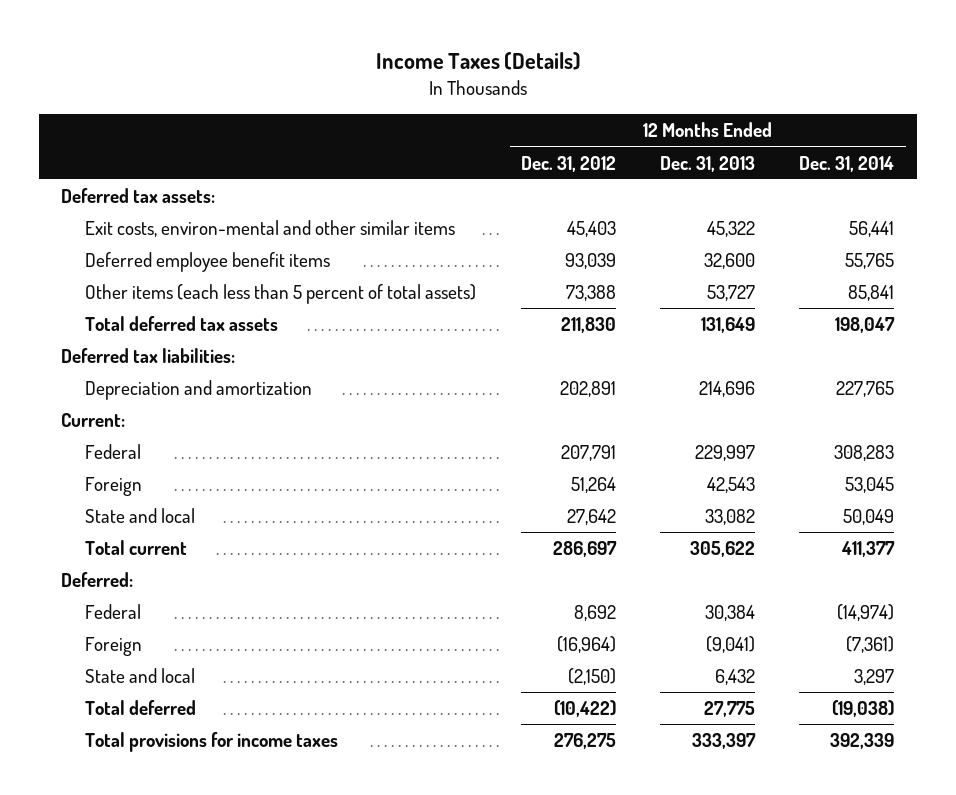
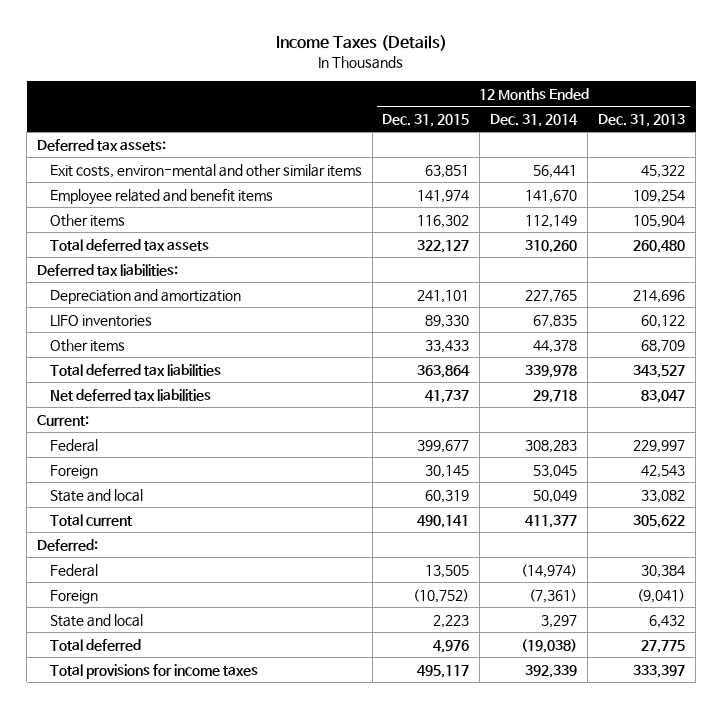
[520,155,616,172] Dec. 31, 2012 -> none
none -> [382,113,470,127] Dec. 31, 2015
[85,252,331,273] Deferred employee benefit items -> [49,187,273,205] Employee related and benefit items
[704,253,756,270] 32,600 -> [633,189,686,203] 109,254
[845,253,895,270] 55,765 -> [525,189,578,203] 141,670
[85,284,477,305] Other items (each less than 5 percent of total assets) -> [49,213,125,227] Other items
[707,285,756,302] 53,727 -> [633,214,686,228] 105,904
[848,285,895,302] 85,841 -> [525,214,578,228] 112,149
[701,317,756,334] 131,649 -> [633,239,686,253] 260,480
[835,317,896,334] 198,047 -> [525,239,578,253] 310,260
none -> [49,314,152,327] LIFO inventories
none -> [49,338,125,352] Other items
none -> [49,363,221,376] Total deferred tax liabilities
none -> [49,388,211,401] Net deferred tax liabilities

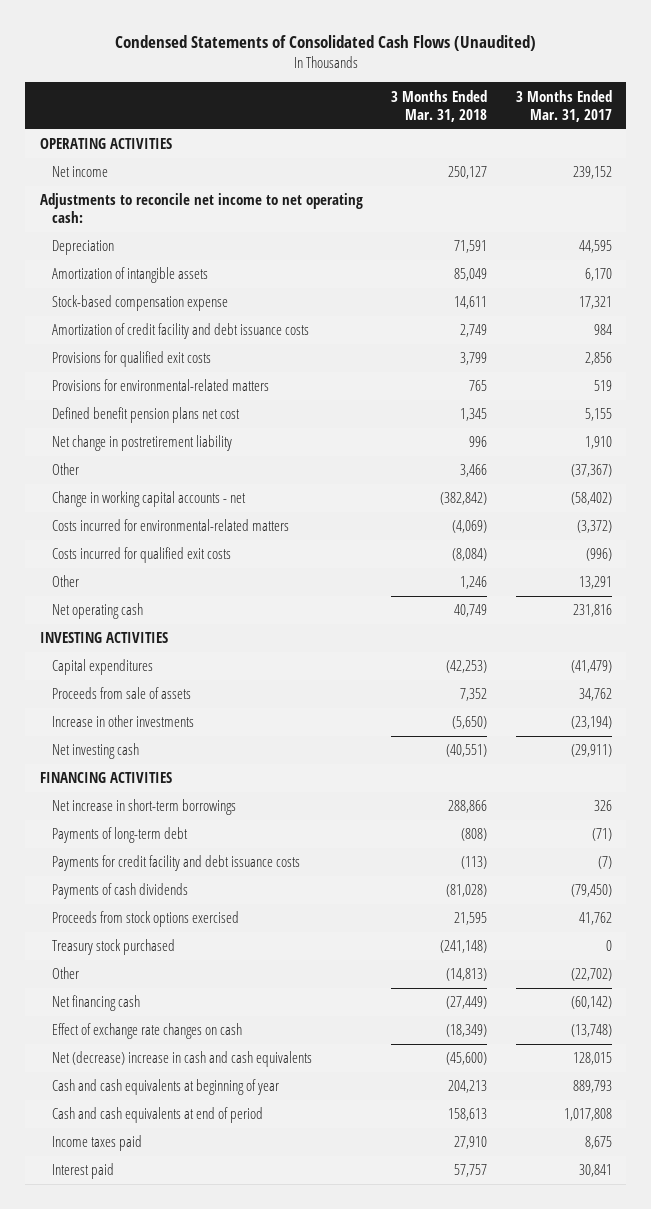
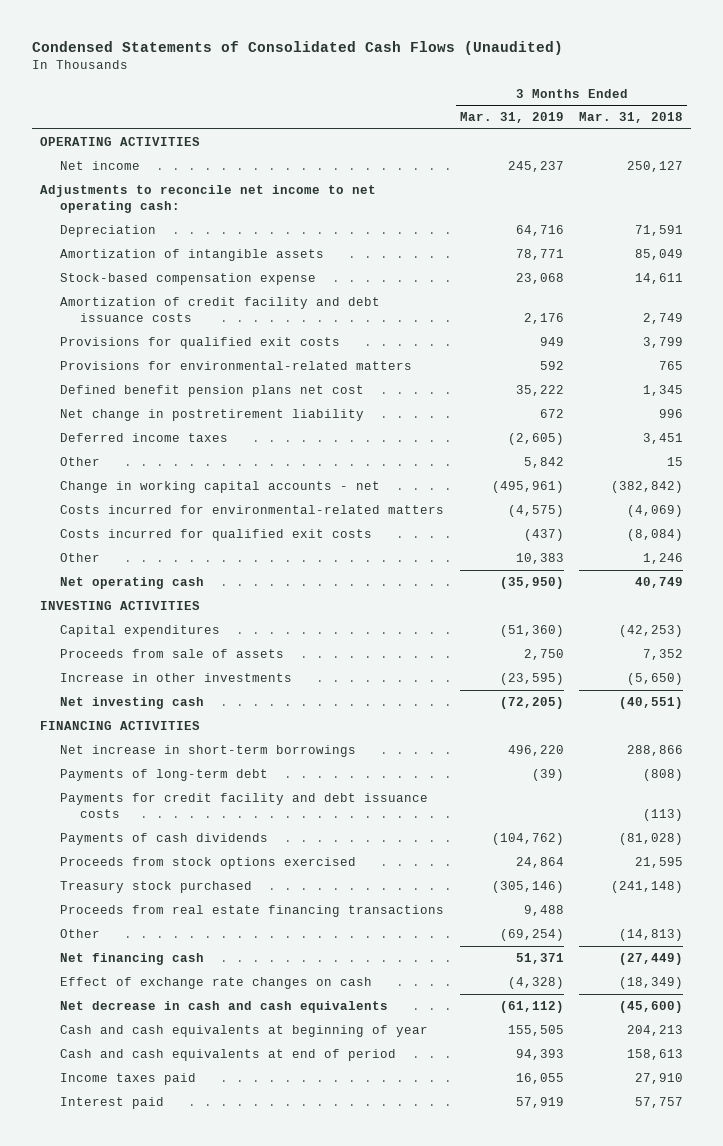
[515,89,612,122] 3 Months Ended Mar. 31, 2017 -> none
none -> [459,112,564,124] Mar. 31, 2019
none -> [59,433,228,443] Deferred income taxes
[460,464,488,478] 3,466 -> [667,457,684,467] 15
none -> [59,905,444,918] Proceeds from real estate financing transactions
[52,1051,313,1068] Net (decrease) increase in cash and cash equivalents -> [59,1001,388,1014] Net decrease in cash and cash equivalents

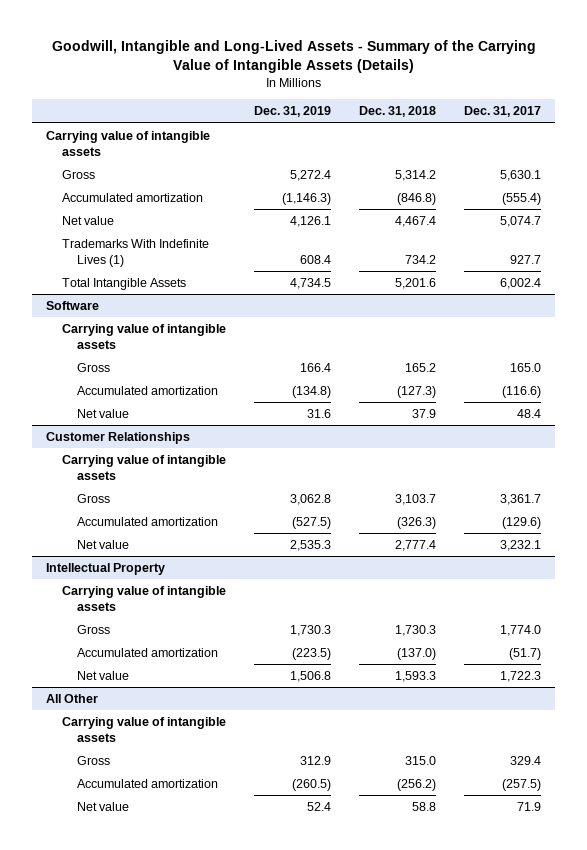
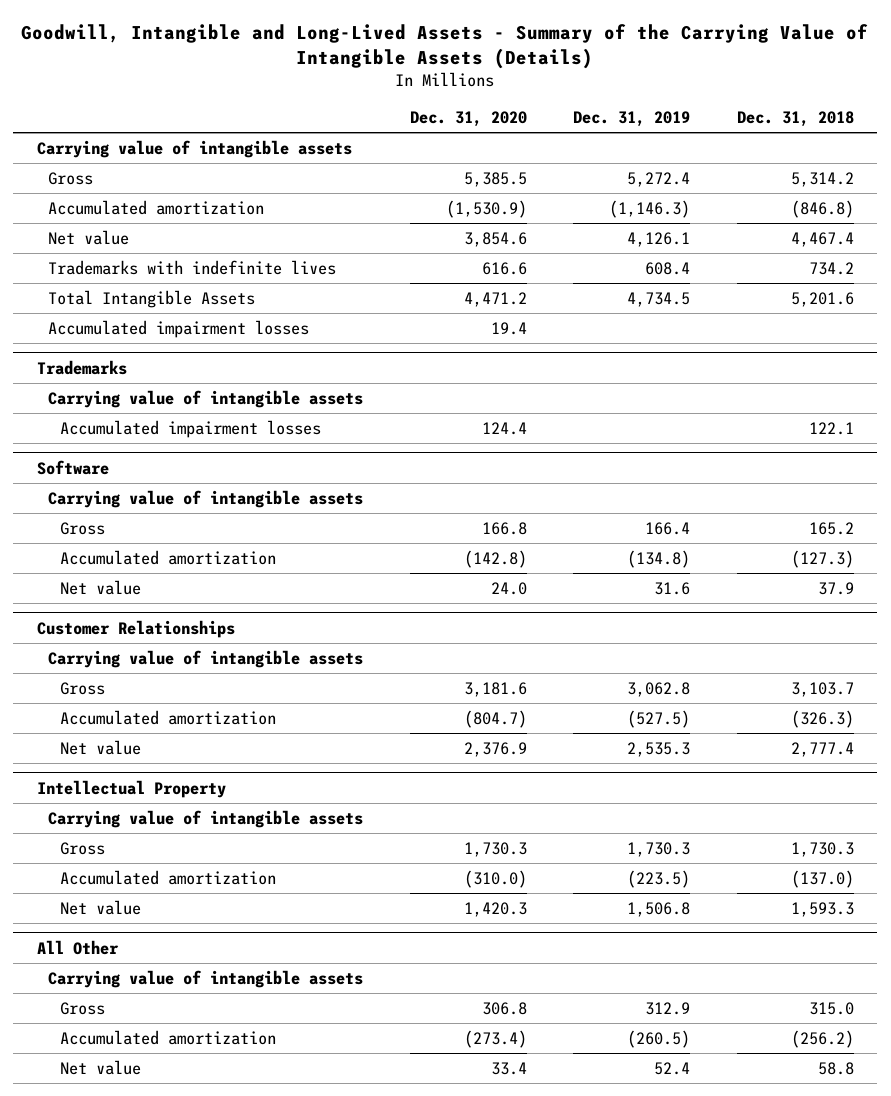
[464,106,542,118] Dec. 31, 2017 -> none
none -> [409,110,527,127] Dec. 31, 2020
[61,238,209,267] Trademarks With Indefinite Lives (1) -> [48,259,337,275] Trademarks with indefinite lives
none -> [48,319,310,338] Accumulated impairment losses
none -> [36,359,127,375] Trademarks
none -> [48,389,364,408] Carrying value of intangible assets
none -> [60,419,322,438] Accumulated impairment losses

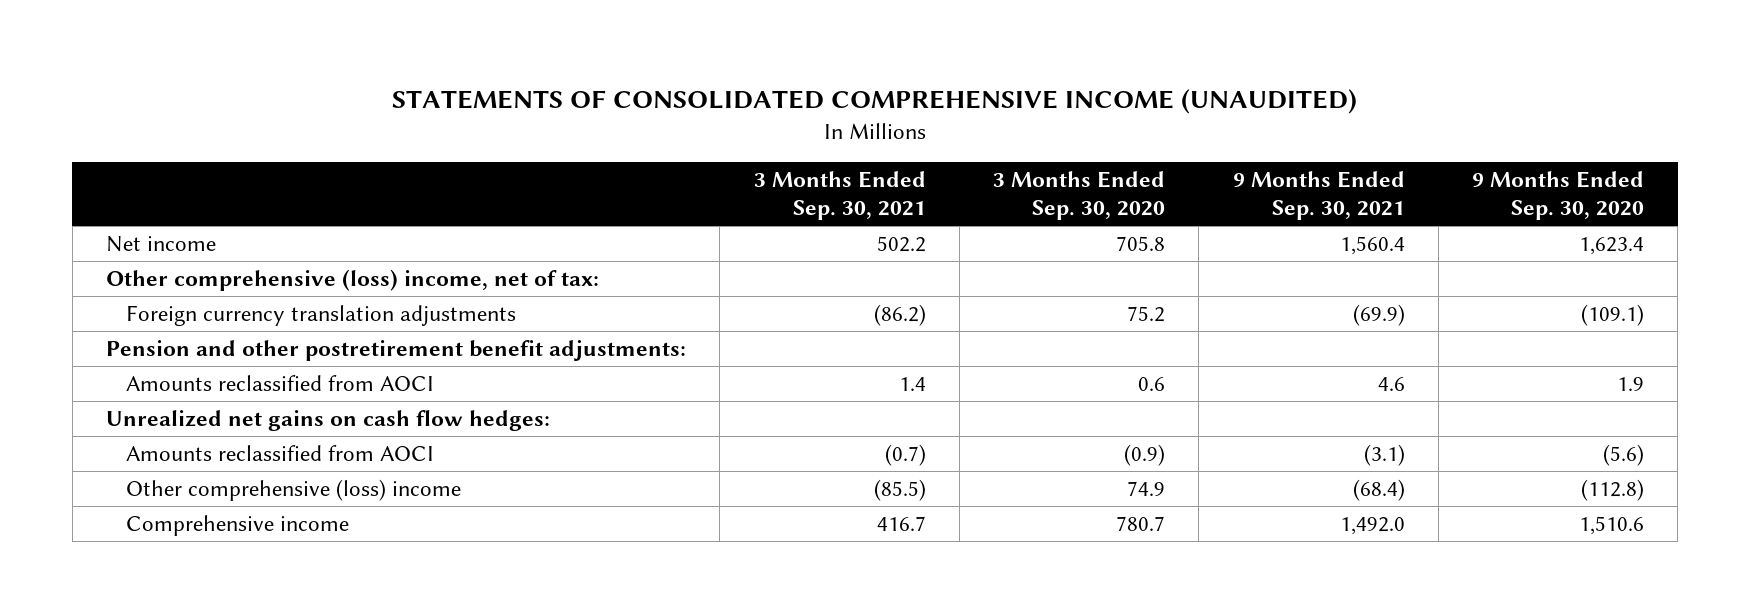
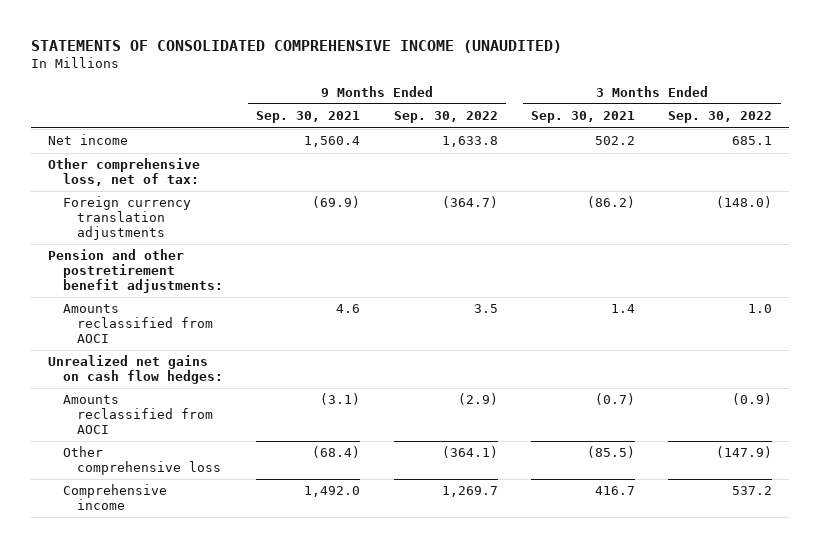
[993,171,1166,221] 3 Months Ended Sep. 30, 2020 -> none
[1472,171,1645,221] 9 Months Ended Sep. 30, 2020 -> none
none -> [393,111,498,124] Sep. 30, 2022
none -> [668,111,773,124] Sep. 30, 2022
[106,268,600,291] Other comprehensive (loss) income, net of tax: -> [48,158,201,187] Other comprehensive loss, net of tax:
[125,478,461,501] Other comprehensive (loss) income -> [62,446,222,476] Other comprehensive loss

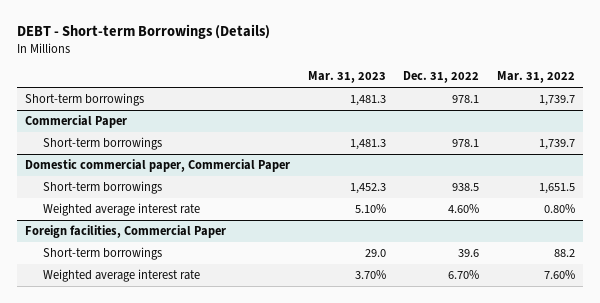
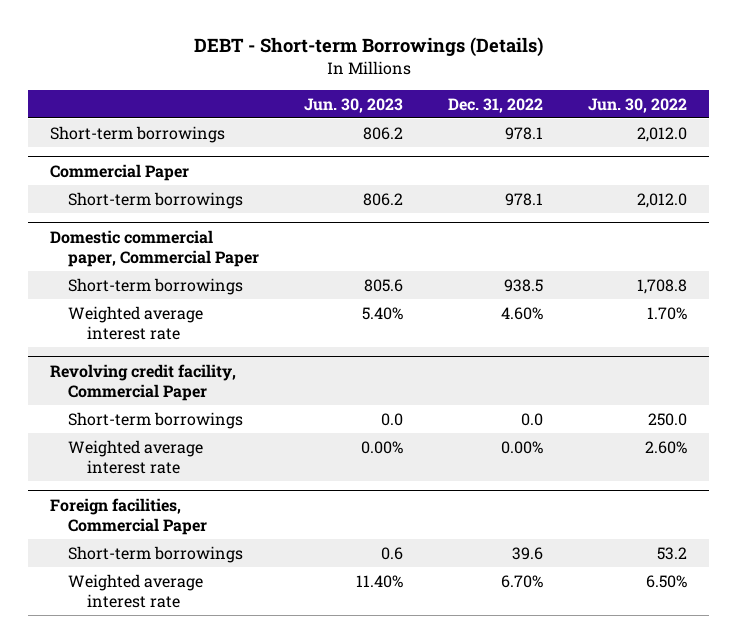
[307,71,386,84] Mar. 31, 2023 -> none
[496,71,575,84] Mar. 31, 2022 -> none
none -> [304,97,404,113] Jun. 30, 2023
none -> [587,97,687,113] Jun. 30, 2022
none -> [50,363,237,401] Revolving credit facility, Commercial Paper
none -> [68,411,244,429] Short-term borrowings
none -> [68,439,204,474] Weighted average interest rate

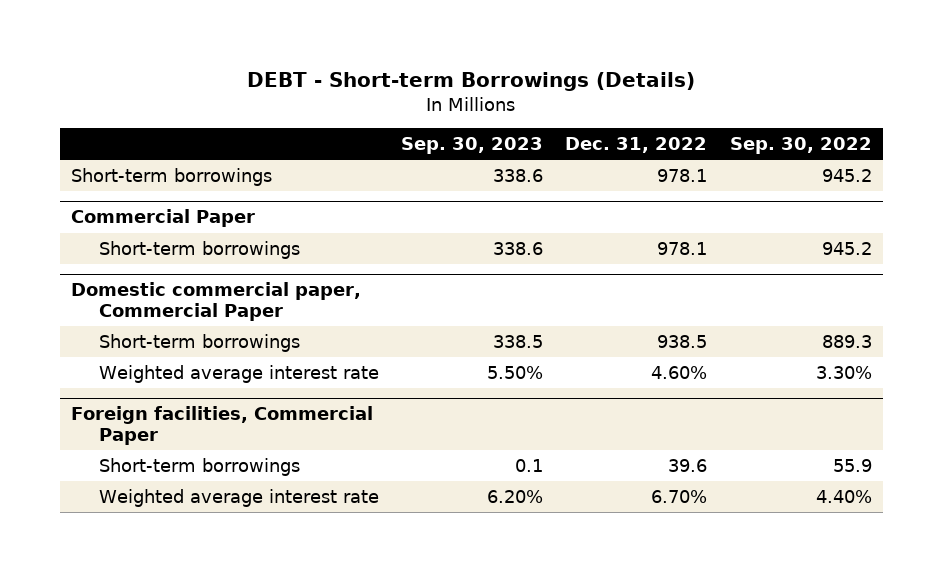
[304,97,404,113] Jun. 30, 2023 -> none
[587,97,687,113] Jun. 30, 2022 -> none
none -> [400,136,543,154] Sep. 30, 2023
none -> [729,136,872,154] Sep. 30, 2022
[50,363,237,401] Revolving credit facility, Commercial Paper -> none
[68,411,244,429] Short-term borrowings -> none
[68,439,204,474] Weighted average interest rate -> none

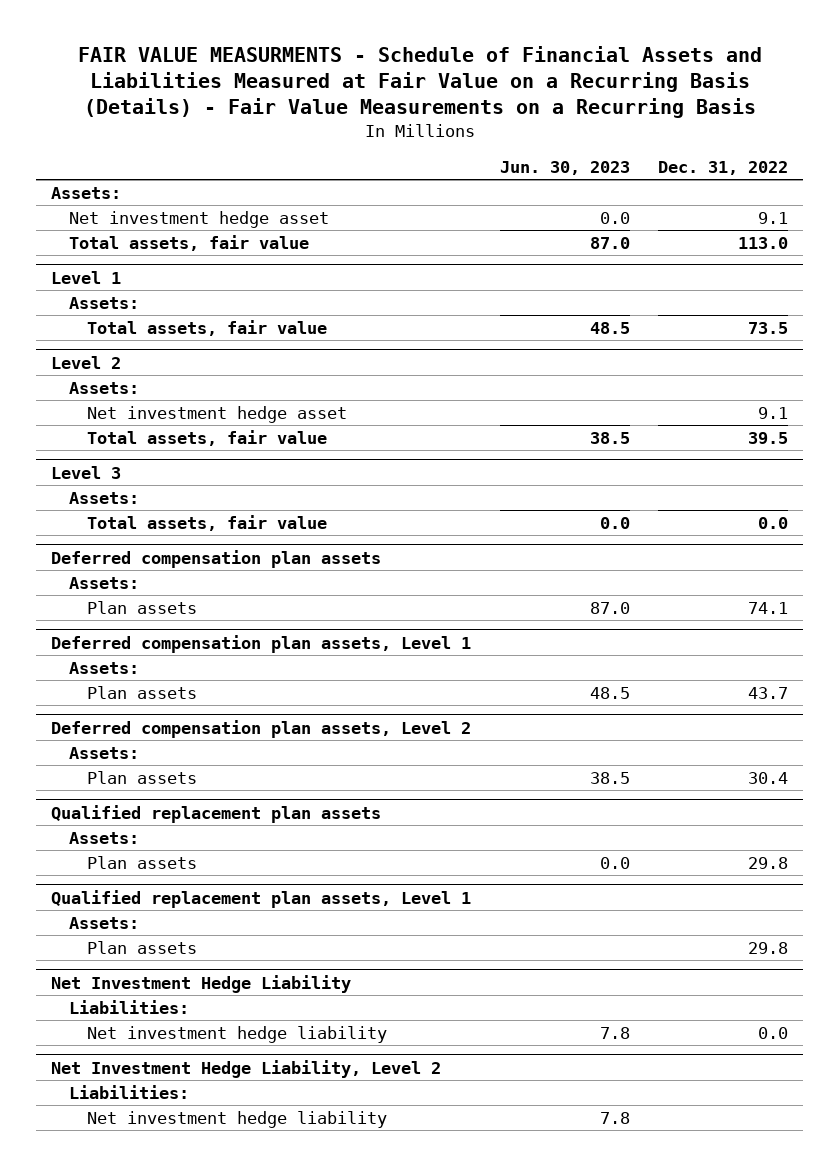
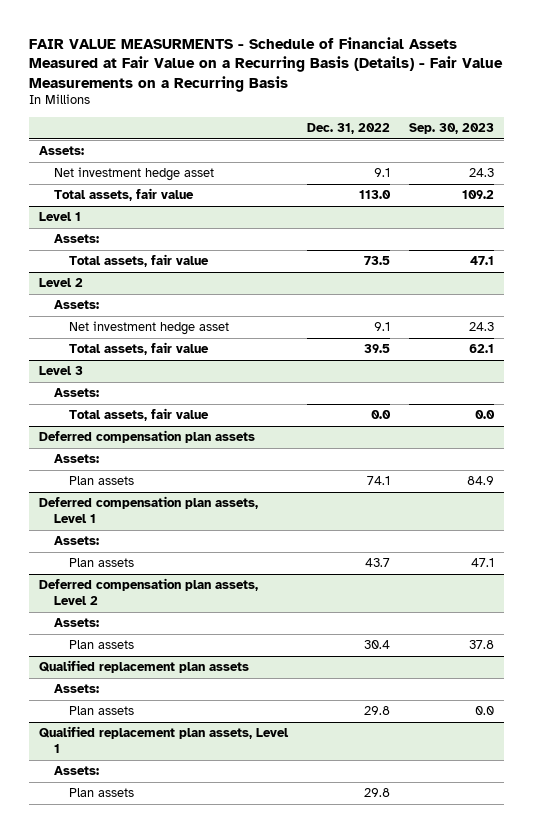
[77,46,762,119] FAIR VALUE MEASURMENTS - Schedule of Financial Assets and Liabilities Measured at Fair Value on a Recurring Basis (Details) - Fair Value Measurements on a Recurring Basis -> [29,36,504,92] FAIR VALUE MEASURMENTS - Schedule of Financial Assets Measured at Fair Value on a Recurring Basis (Details) - Fair Value Measurements on a Recurring Basis
[499,160,630,175] Jun. 30, 2023 -> none
none -> [409,123,495,135] Sep. 30, 2023
[50,974,351,993] Net Investment Hedge Liability -> none
[68,999,189,1014] Liabilities: -> none
[87,1025,388,1043] Net investment hedge liability -> none
[50,1059,441,1078] Net Investment Hedge Liability, Level 2 -> none
[68,1084,189,1099] Liabilities: -> none
[87,1110,388,1128] Net investment hedge liability -> none

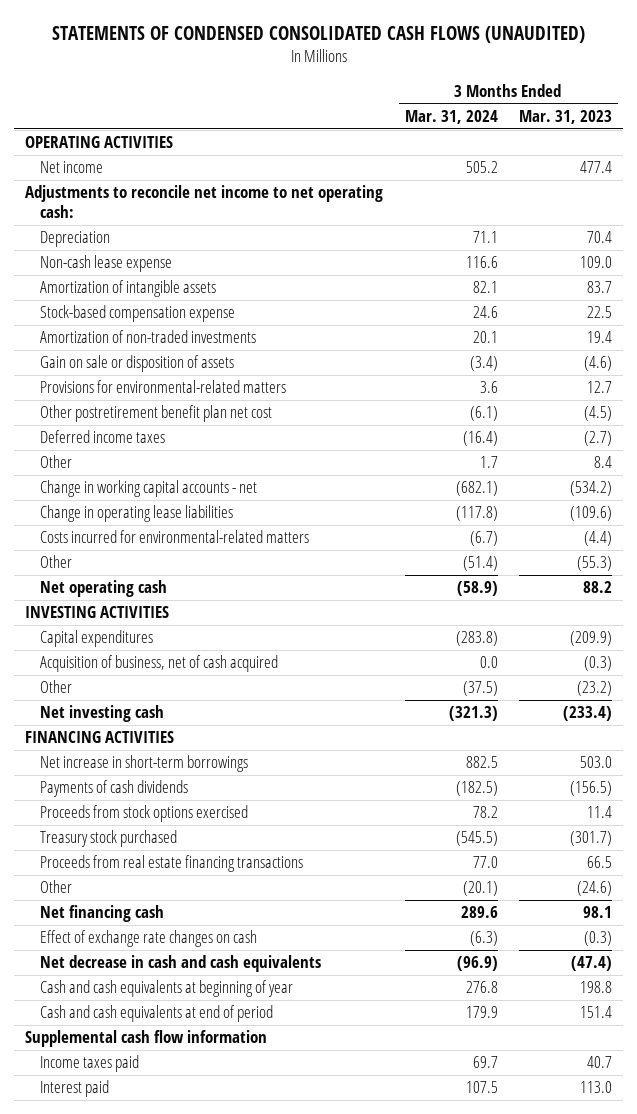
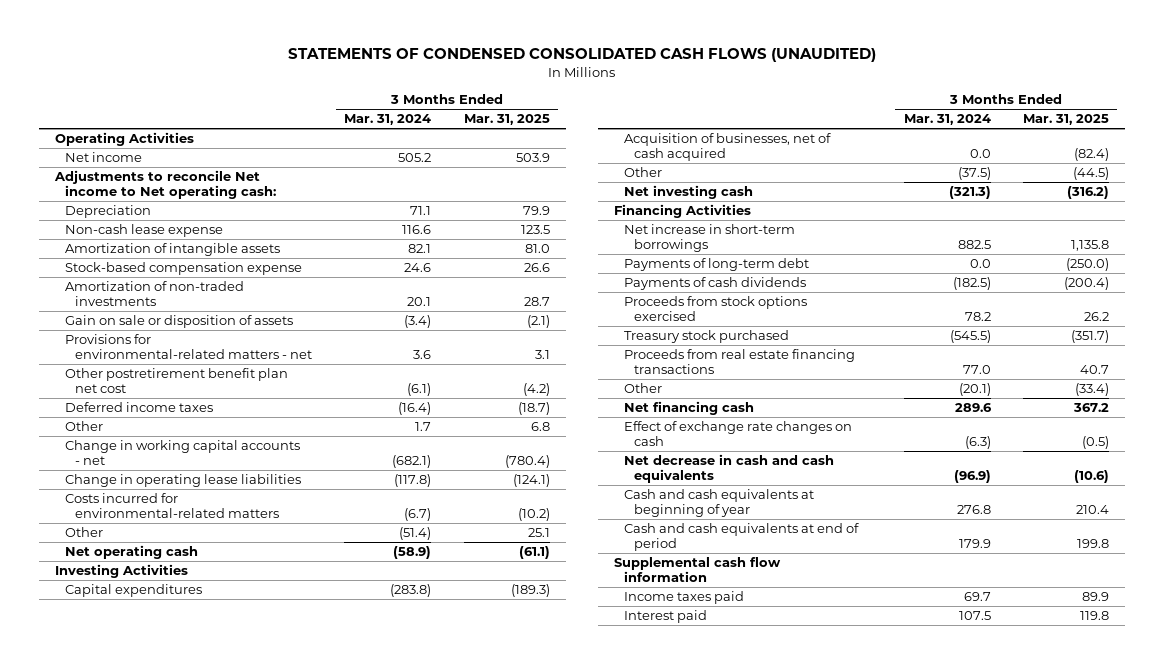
[519,109,613,124] Mar. 31, 2023 -> none
none -> [463,114,550,126] Mar. 31, 2025
[25,136,174,149] OPERATING ACTIVITIES -> [55,132,195,147] Operating Activities
[25,185,384,219] Adjustments to reconcile net income to net operating cash: -> [54,170,277,200] Adjustments to reconcile Net income to Net operating cash:
[39,380,286,394] Provisions for environmental-related matters -> [65,334,313,360] Provisions for environmental-related matters - net
[25,606,170,619] INVESTING ACTIVITIES -> [55,564,189,579] Investing Activities
[39,655,278,673] Acquisition of business, net of cash acquired -> [624,133,832,162] Acquisition of businesses, net of cash acquired
[25,731,175,744] FINANCING ACTIVITIES -> [614,204,752,219] Financing Activities
none -> [624,258,810,272] Payments of long-term debt

